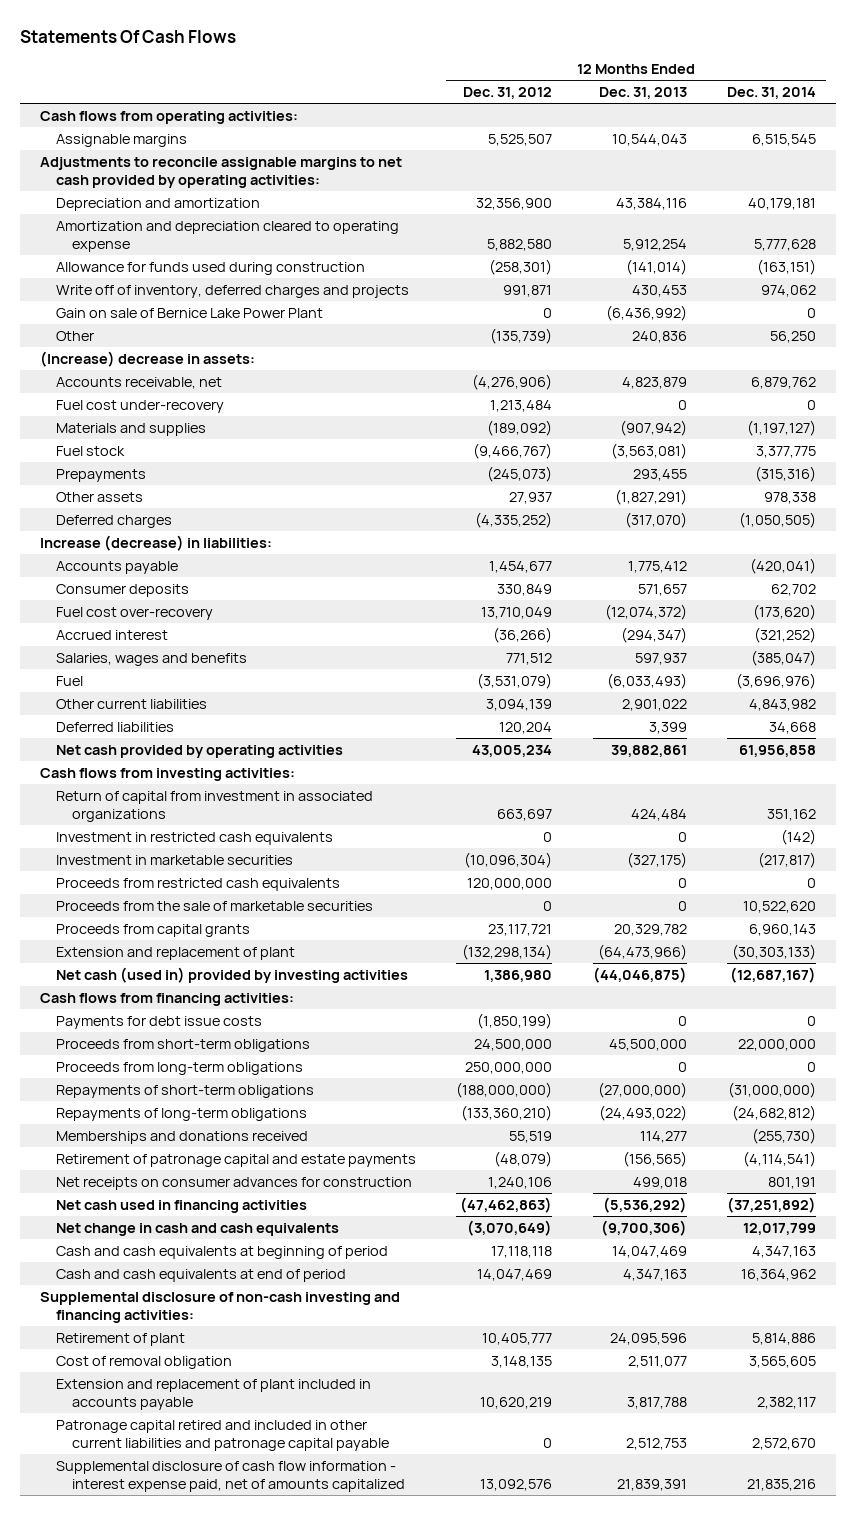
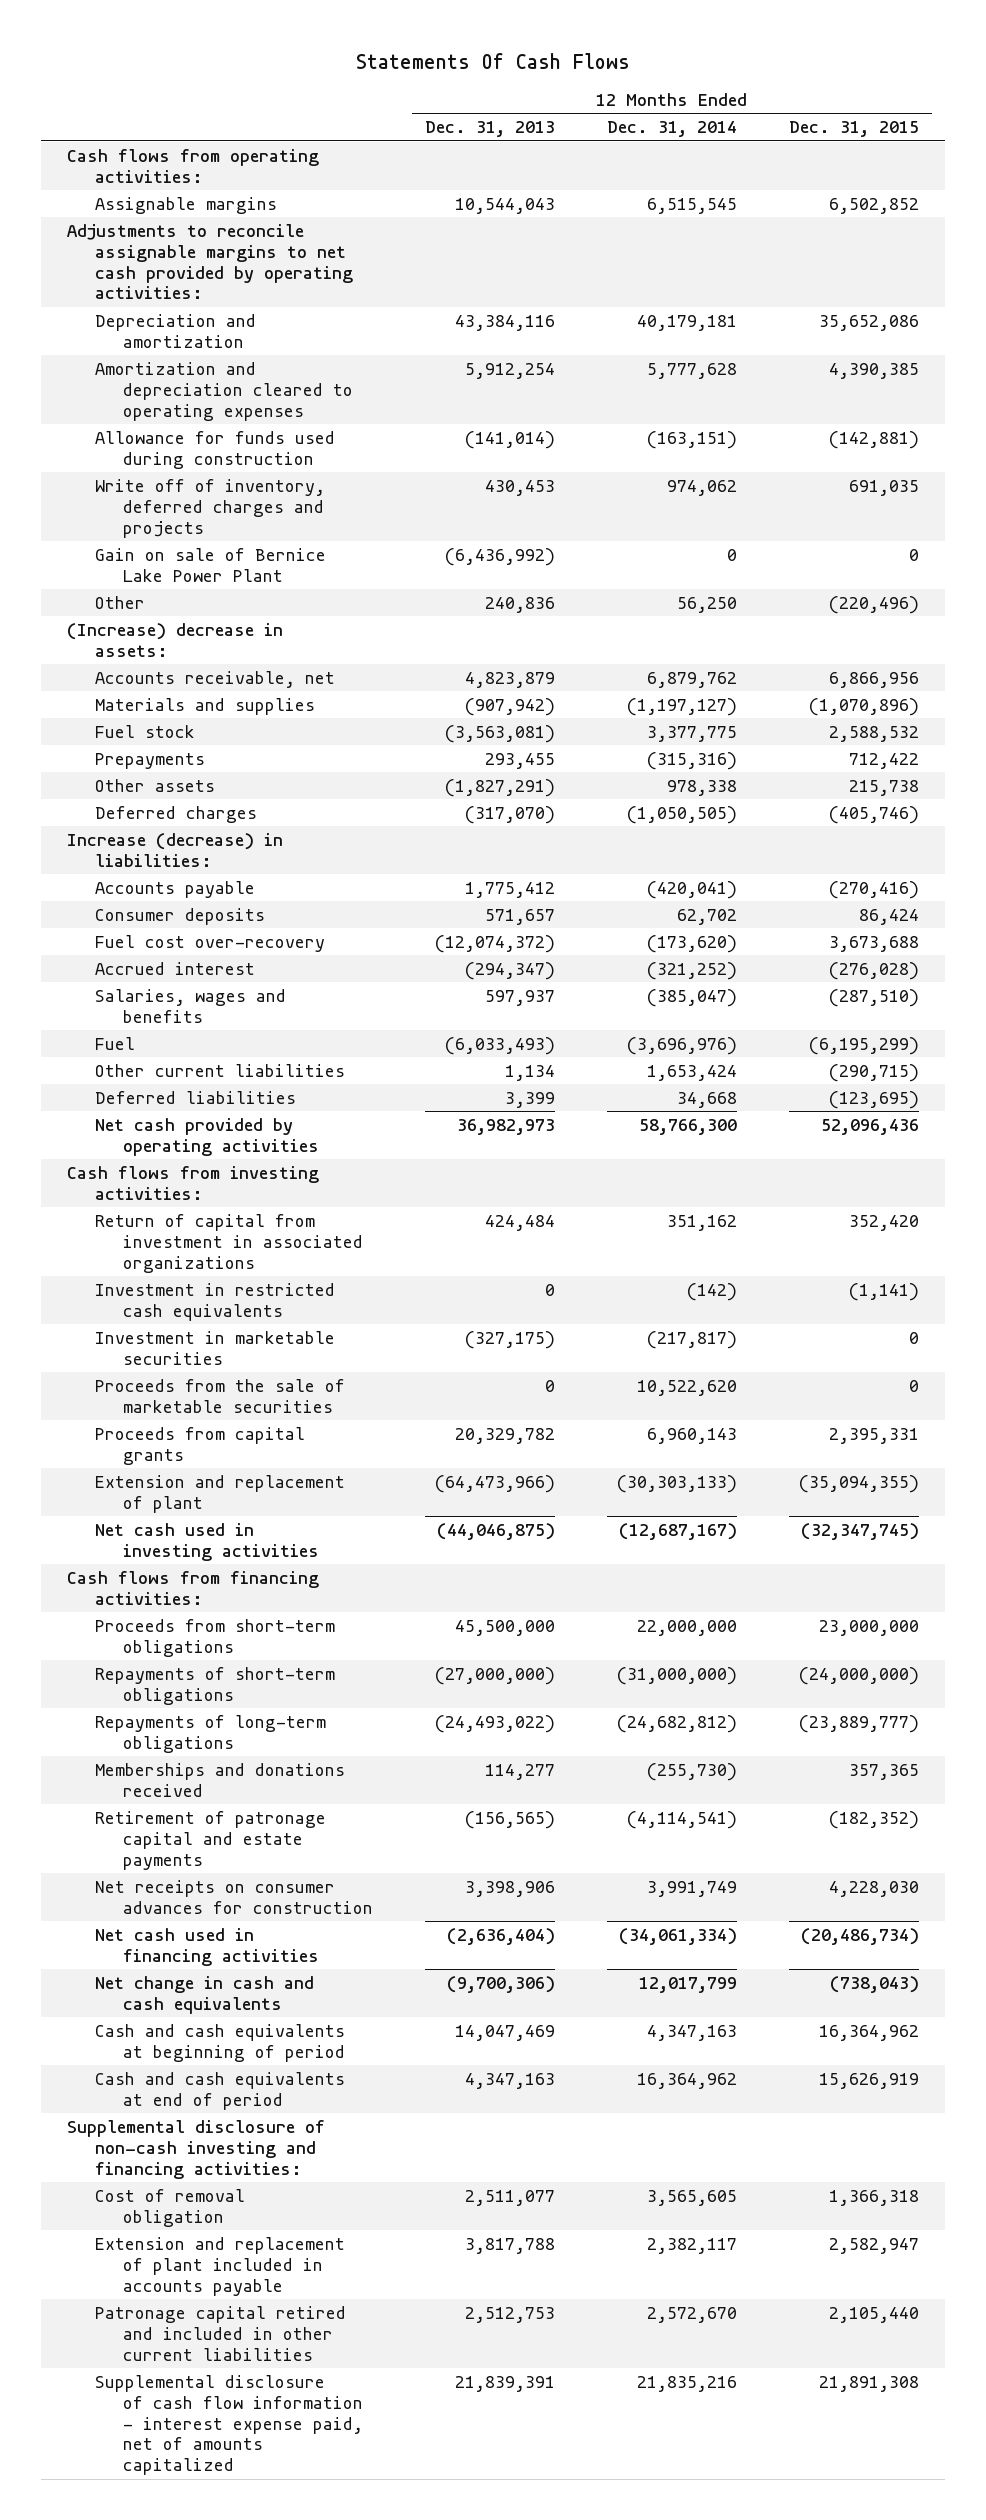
[463,87,553,100] Dec. 31, 2012 -> none
none -> [788,121,919,138] Dec. 31, 2015
[55,220,399,253] Amortization and depreciation cleared to operating expense -> [94,361,353,421] Amortization and depreciation cleared to operating expenses
[55,399,224,413] Fuel cost under-recovery -> none
[621,698,687,711] 2,901,022 -> [504,1064,555,1081] 1,134
[749,698,817,711] 4,843,982 -> [646,1064,737,1081] 1,653,424
[610,744,687,757] 39,882,861 -> [456,1118,555,1135] 36,982,973
[739,744,817,757] 61,956,858 -> [638,1118,737,1135] 58,766,300
[55,877,340,891] Proceeds from restricted cash equivalents -> none
[55,966,408,983] Net cash (used in) provided by investing activities -> [94,1522,319,1561] Net cash used in investing activities
[55,1015,262,1029] Payments for debt issue costs -> none
[55,1061,303,1075] Proceeds from long-term obligations -> none
[632,1176,687,1189] 499,018 -> [464,1880,555,1897] 3,398,906
[768,1176,817,1189] 801,191 -> [646,1880,737,1897] 3,991,749
[602,1196,687,1213] (5,536,292) -> [446,1927,555,1945] (2,636,404)
[727,1196,817,1213] (37,251,892) -> [618,1927,737,1945] (34,061,334)
[55,1332,185,1346] Retirement of plant -> none
[55,1419,389,1452] Patronage capital retired and included in other current liabilities and patronage capital payable -> [94,2305,346,2361] Patronage capital retired and included in other current liabilities

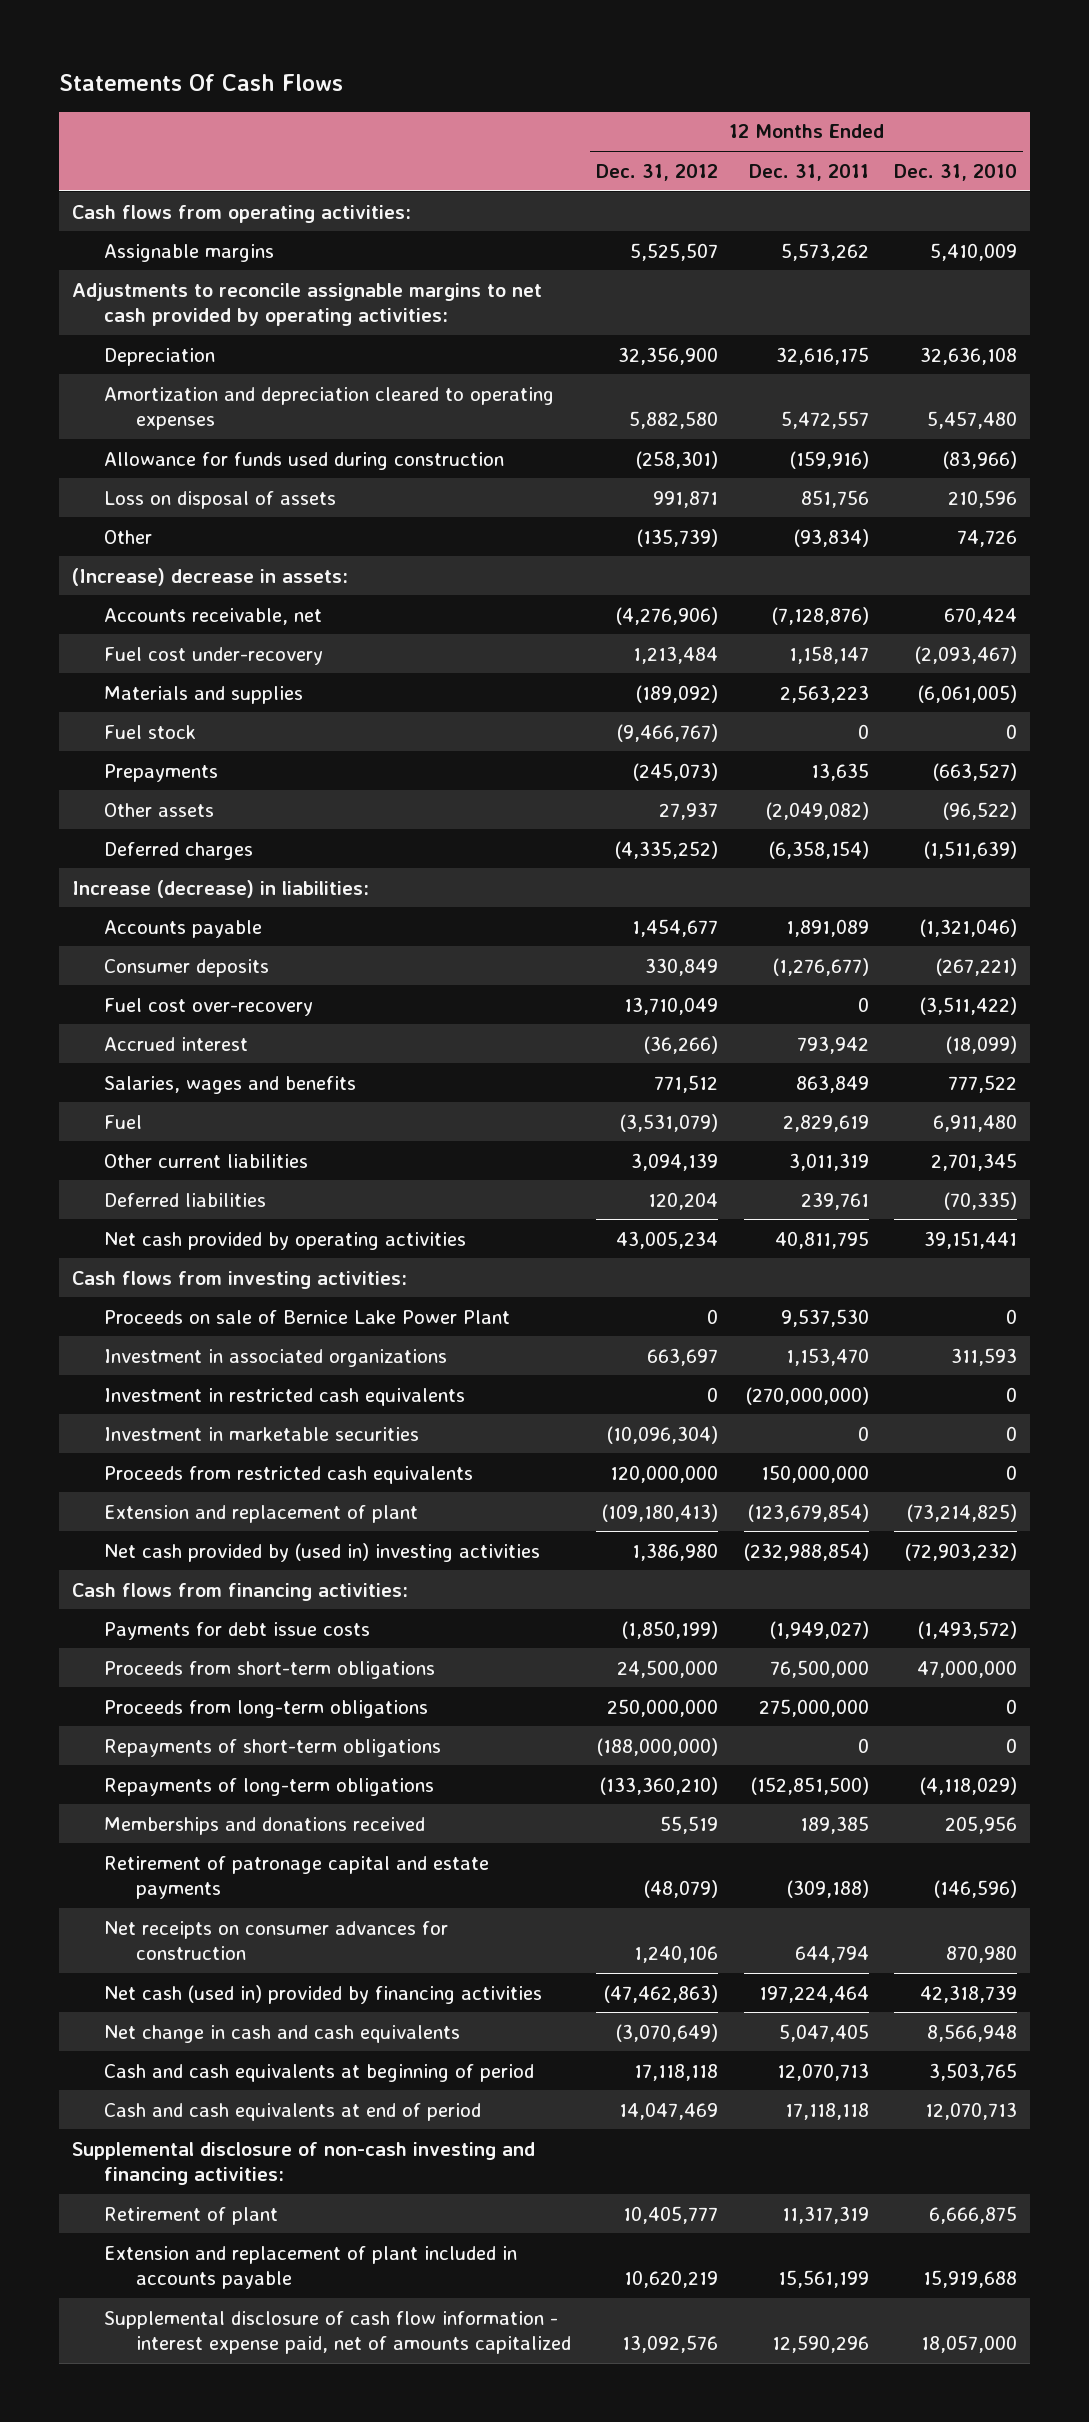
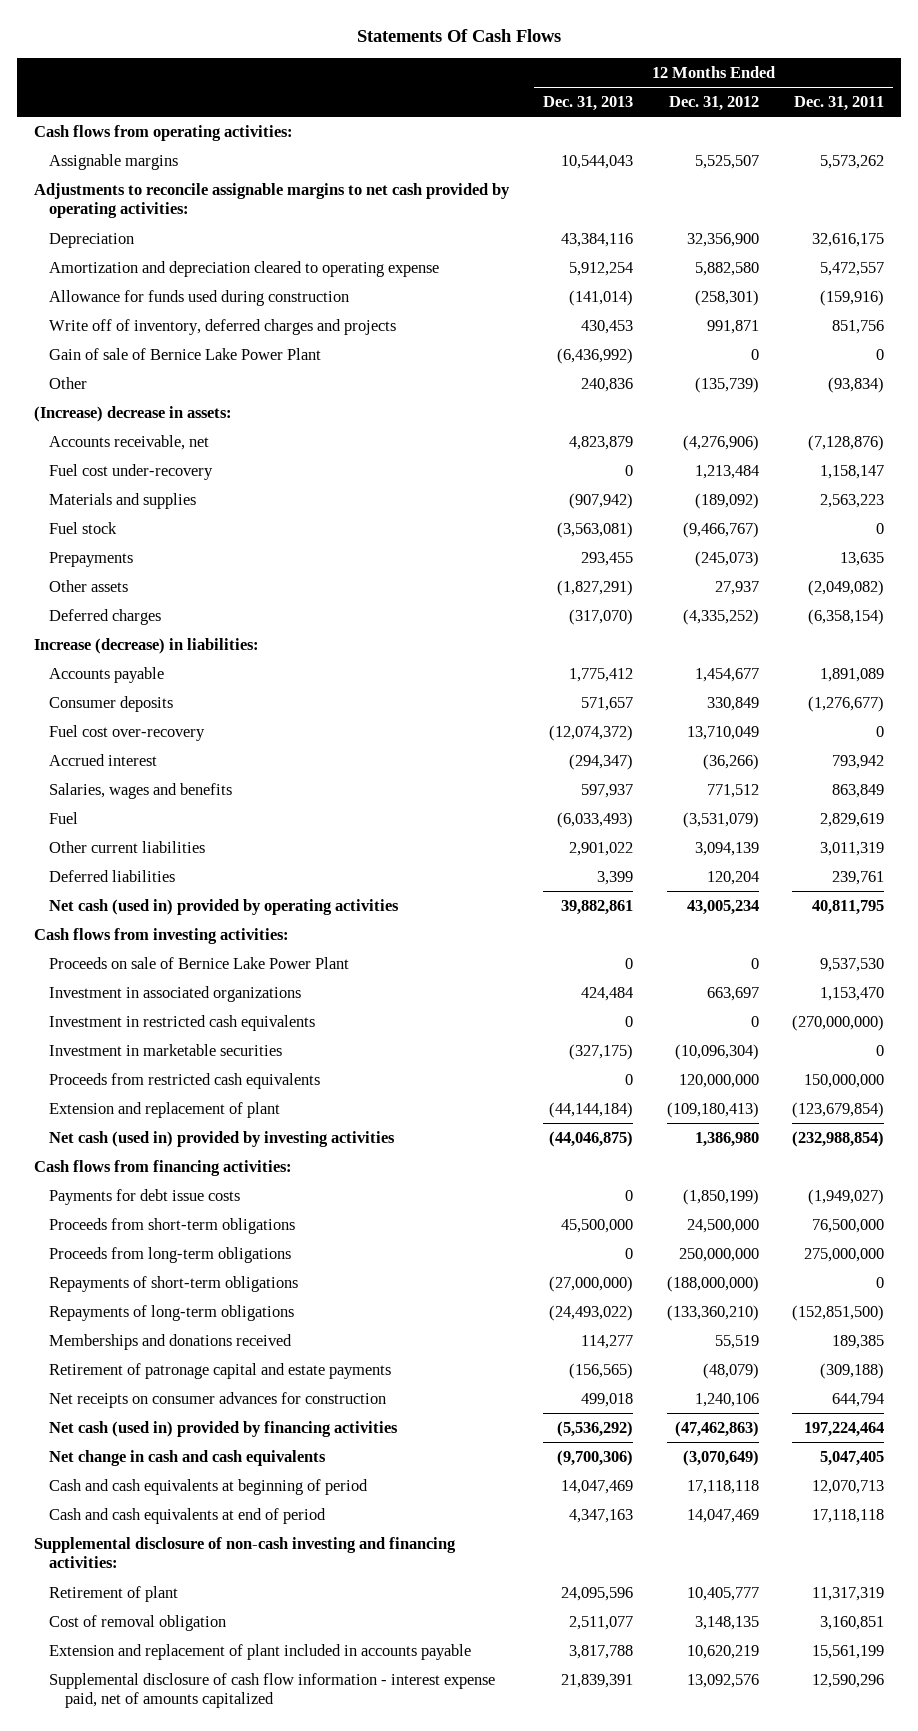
[894,163,1018,181] Dec. 31, 2010 -> none
none -> [542,95,633,111] Dec. 31, 2013
[103,386,554,430] Amortization and depreciation cleared to operating expenses -> [49,260,440,277] Amortization and depreciation cleared to operating expense
[103,490,336,509] Loss on disposal of assets -> [49,318,397,335] Write off of inventory, deferred charges and projects
none -> [49,347,322,360] Gain of sale of Bernice Lake Power Plant
[103,1231,466,1250] Net cash provided by operating activities -> [49,898,400,915] Net cash (used in) provided by operating activities
[103,1542,540,1562] Net cash provided by (used in) investing activities -> [49,1130,396,1147] Net cash (used in) provided by investing activities
none -> [49,1614,227,1631] Cost of removal obligation

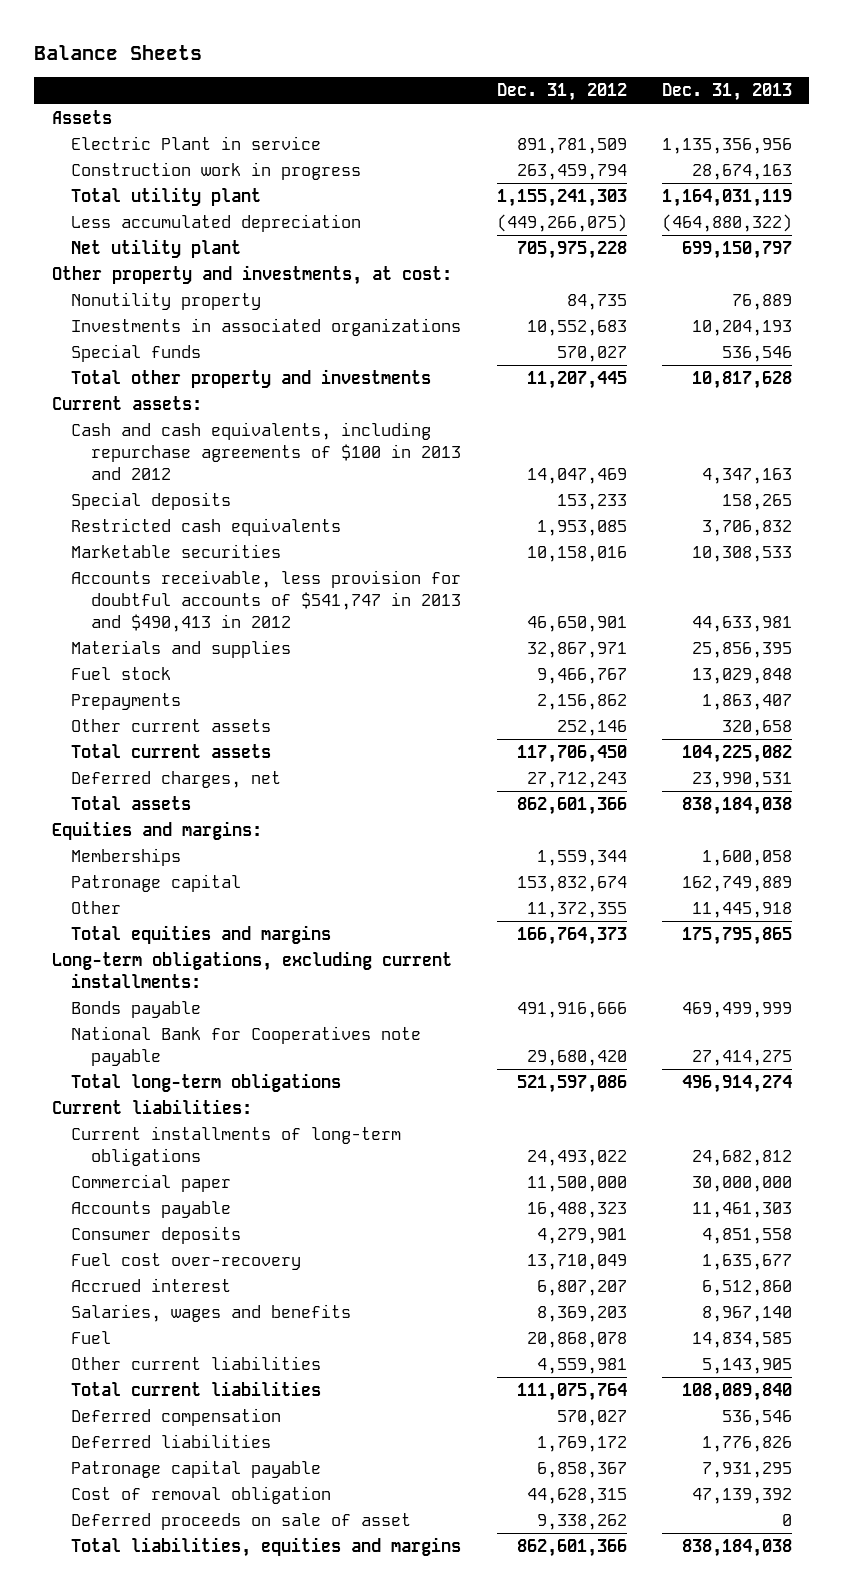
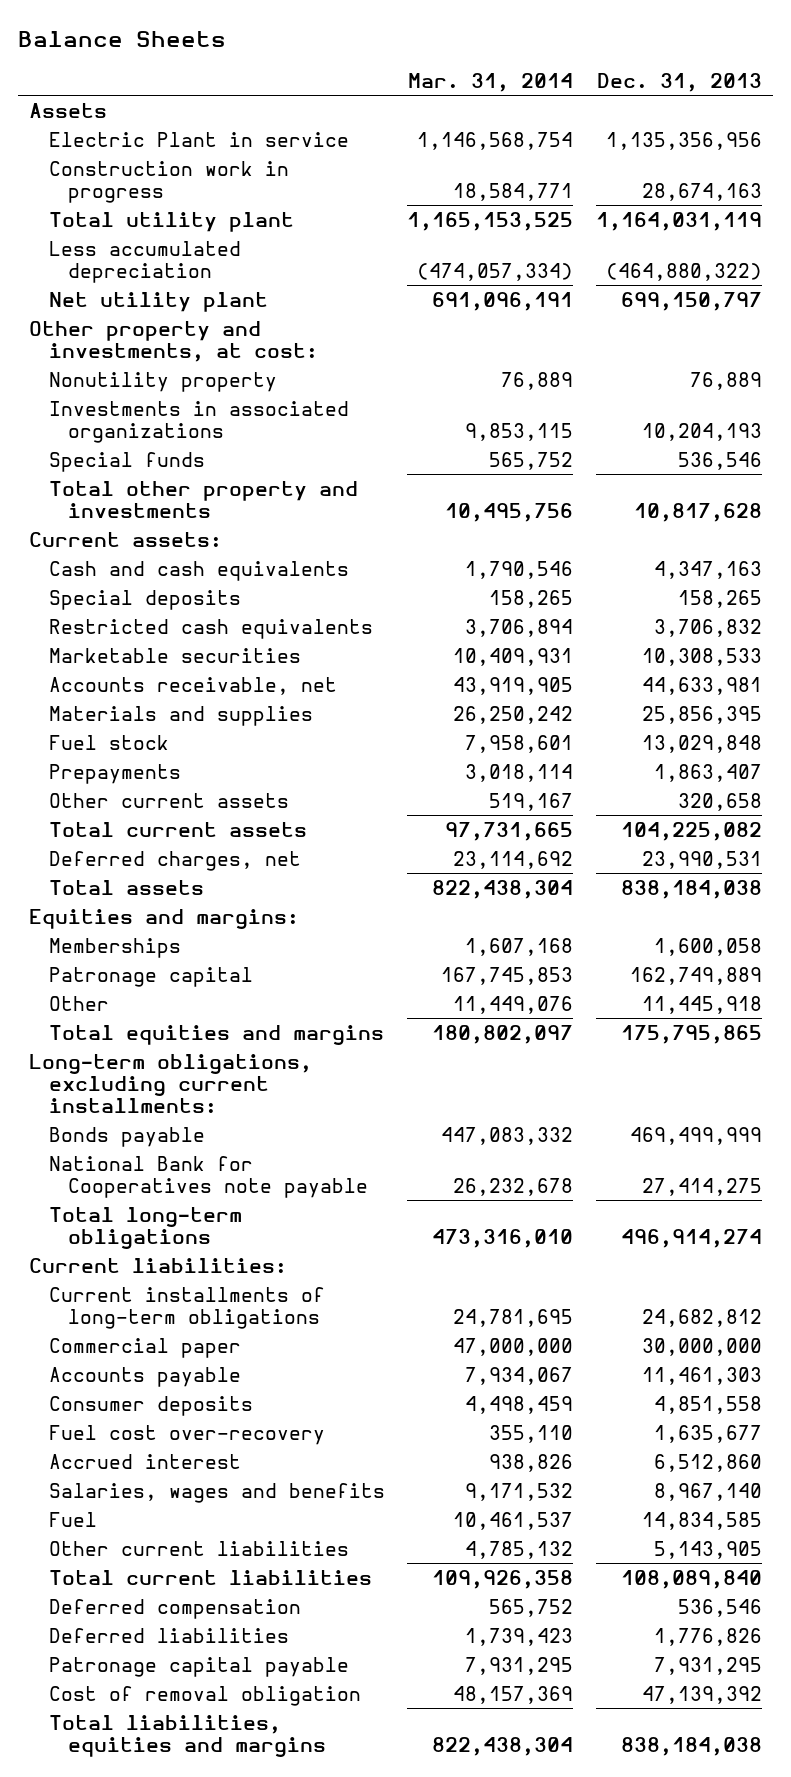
[496,83,627,102] Dec. 31, 2012 -> none
none -> [408,72,574,92] Mar. 31, 2014
[71,422,461,480] Cash and cash equivalents, including repurchase agreements of $100 in 2013 and 2012 -> [48,560,349,581] Cash and cash equivalents
[71,570,462,632] Accounts receivable, less provision for doubtful accounts of $541,747 in 2013 and $490,413 in 2012 -> [48,676,337,695] Accounts receivable, net
[71,1513,412,1531] Deferred proceeds on sale of asset -> none

